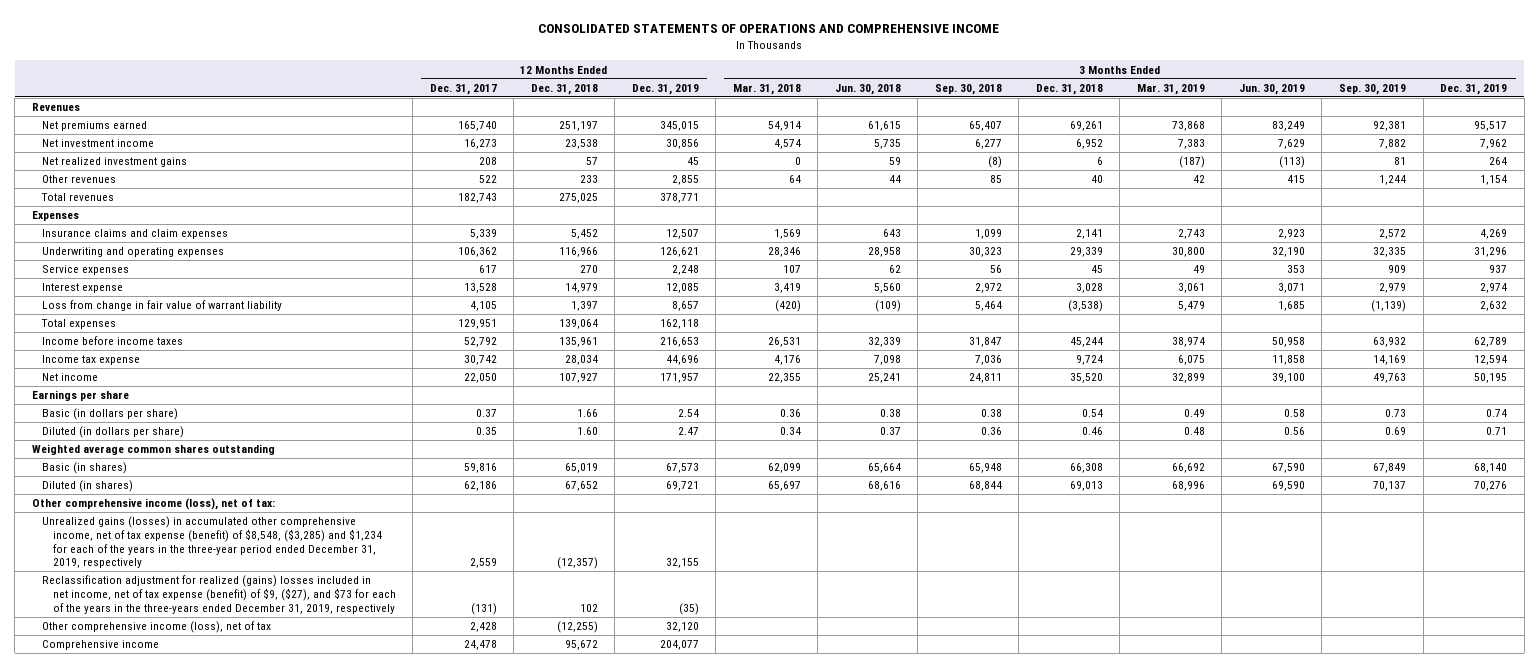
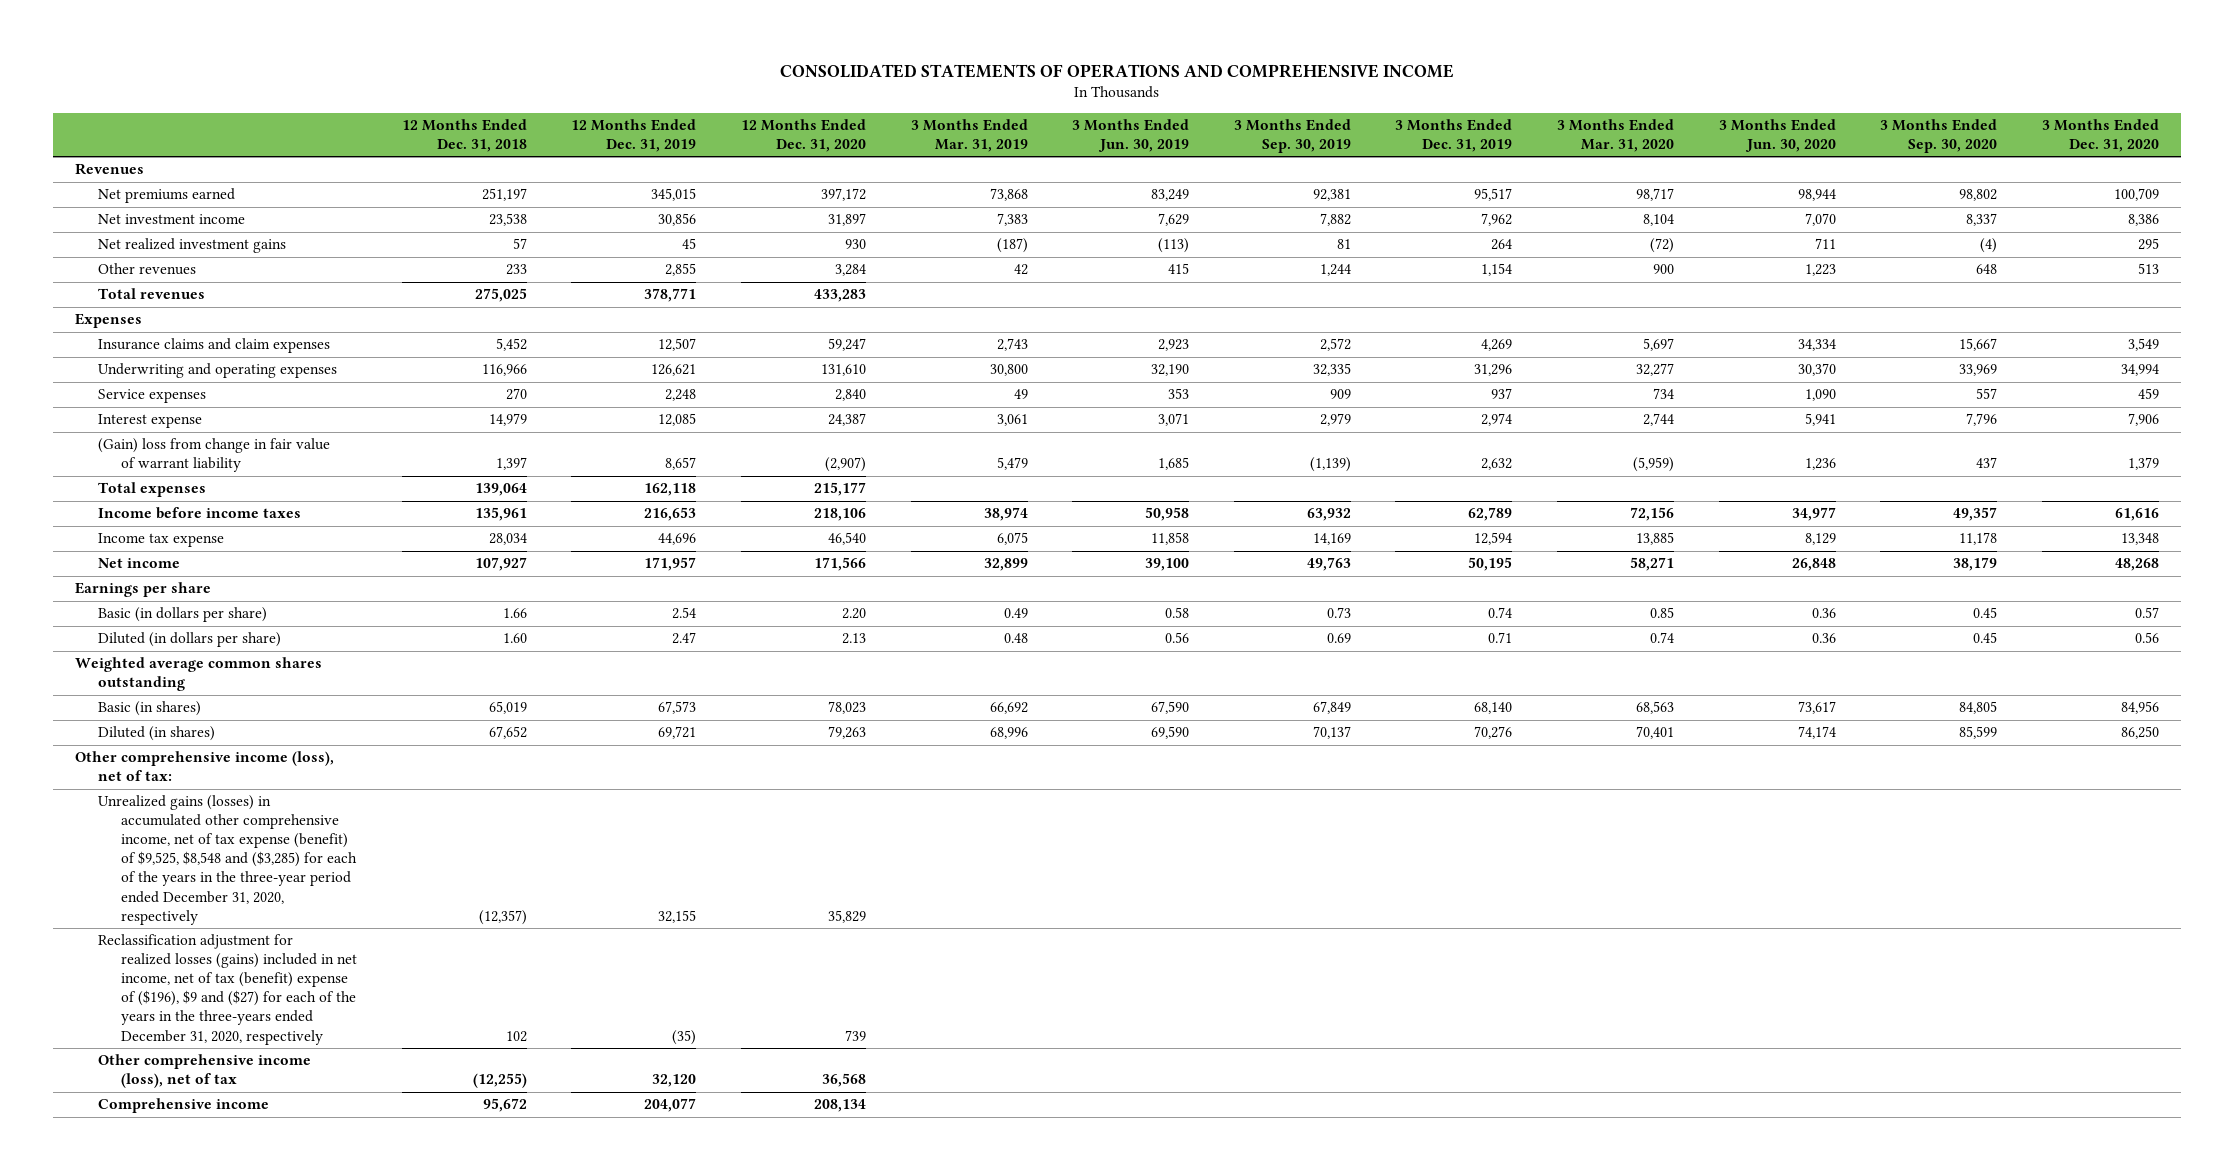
[429,83,497,95] Dec. 31, 2017 -> none
[732,83,801,95] Mar. 31, 2018 -> none
[834,83,901,95] Jun. 30, 2018 -> none
[934,83,1002,95] Sep. 30, 2018 -> none
[1035,83,1103,95] Dec. 31, 2018 -> none
none -> [741,118,867,152] 12 Months Ended Dec. 31, 2020
none -> [1557,118,1675,152] 3 Months Ended Mar. 31, 2020
none -> [1718,118,1836,152] 3 Months Ended Jun. 30, 2020
none -> [1880,118,1998,153] 3 Months Ended Sep. 30, 2020
none -> [2041,118,2159,152] 3 Months Ended Dec. 31, 2020
[42,300,283,312] Loss from change in fair value of warrant liability -> [98,438,331,473] (Gain) loss from change in fair value of warrant liability
[42,516,382,569] Unrealized gains (losses) in accumulated other comprehensive income, net of tax expense (benefit) of $8,548, ($3,285) and $1,234 for each of the years in the three-year period ended December 31, 2019, respectively -> [98,795,358,925] Unrealized gains (losses) in accumulated other comprehensive income, net of tax expense (benefit) of $9,525, $8,548 and ($3,285) for each of the years in the three-year period ended December 31, 2020, respectively
[42,575,396,614] Reclassification adjustment for realized (gains) losses included in net income, net of tax expense (benefit) of $9, ($27), and $73 for each of the years in the three-years ended December 31, 2019, respectively -> [98,934,358,1045] Reclassification adjustment for realized losses (gains) included in net income, net of tax (benefit) expense of ($196), $9 and ($27) for each of the years in the three-years ended December 31, 2020, respectively

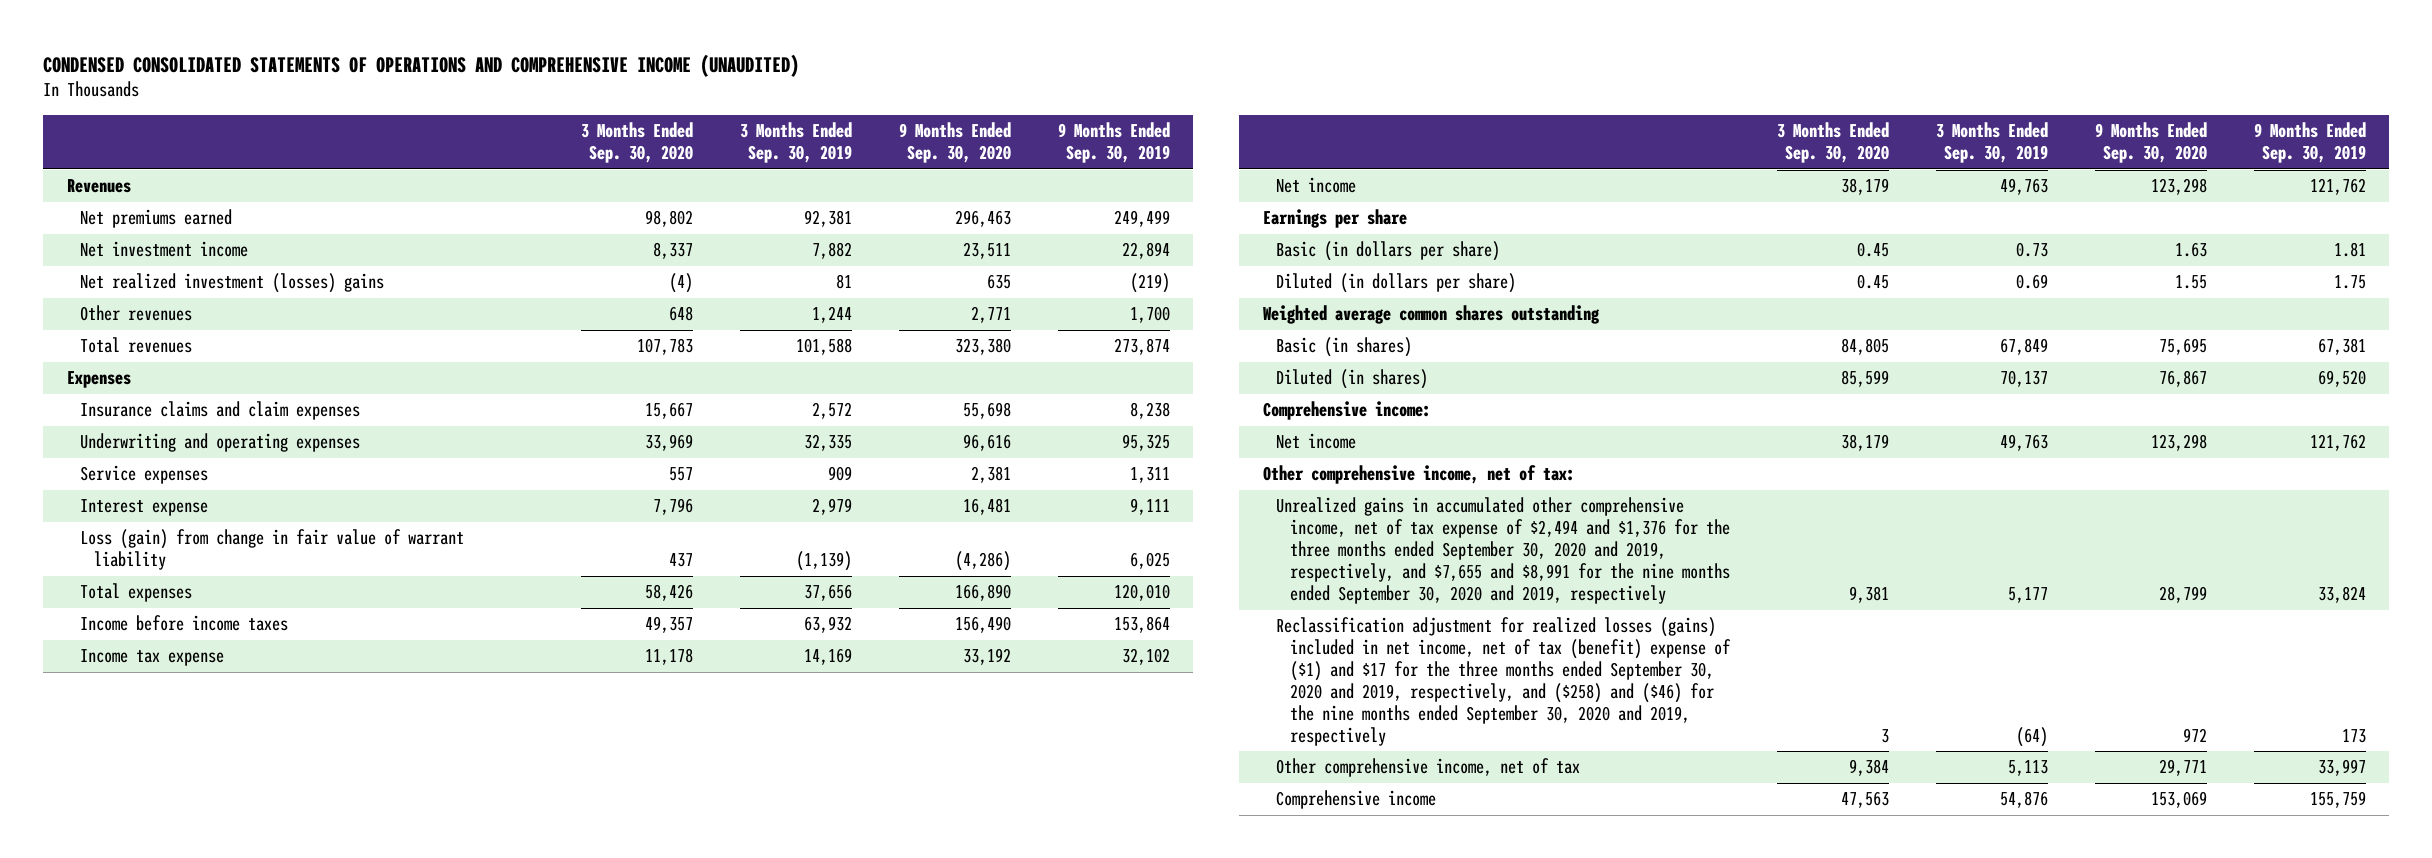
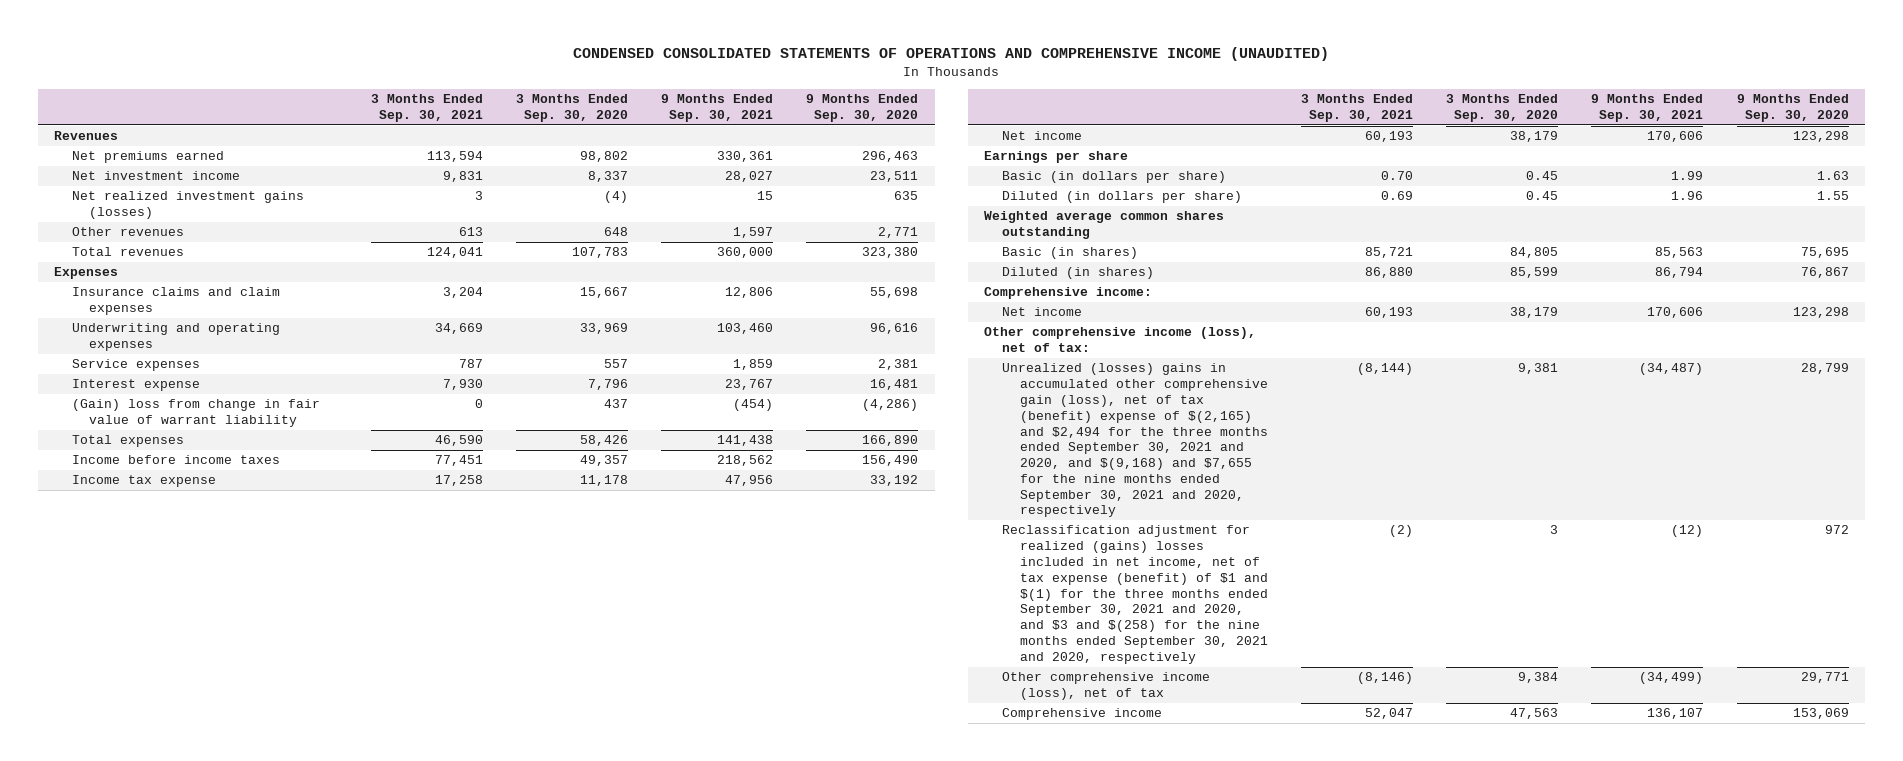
[739,122,852,164] 3 Months Ended Sep. 30, 2019 -> none
[1057,122,1170,164] 9 Months Ended Sep. 30, 2019 -> none
none -> [370,94,483,123] 3 Months Ended Sep. 30, 2021
none -> [661,94,774,123] 9 Months Ended Sep. 30, 2021
[80,273,385,294] Net realized investment (losses) gains -> [71,191,304,220] Net realized investment gains (losses)
[80,529,465,571] Loss (gain) from change in fair value of warrant liability -> [71,399,320,428] (Gain) loss from change in fair value of warrant liability
[1262,465,1575,485] Other comprehensive income, net of tax: -> [984,327,1257,353] Other comprehensive income (loss), net of tax:
[1276,497,1730,605] Unrealized gains in accumulated other comprehensive income, net of tax expense of $2,494 and $1,376 for the three months ended September 30, 2020 and 2019, respectively, and $7,655 and $8,991 for the nine months ended September 30, 2020 and 2019, respectively -> [1002,363,1268,518] Unrealized (losses) gains in accumulated other comprehensive gain (loss), net of tax (benefit) expense of $(2,165) and $2,494 for the three months ended September 30, 2021 and 2020, and $(9,168) and $7,655 for the nine months ended September 30, 2021 and 2020, respectively
[1276,617,1731,746] Reclassification adjustment for realized losses (gains) included in net income, net of tax (benefit) expense of ($1) and $17 for the three months ended September 30, 2020 and 2019, respectively, and ($258) and ($46) for the nine months ended September 30, 2020 and 2019, respectively -> [1002,525,1268,664] Reclassification adjustment for realized (gains) losses included in net income, net of tax expense (benefit) of $1 and $(1) for the three months ended September 30, 2021 and 2020, and $3 and $(258) for the nine months ended September 30, 2021 and 2020, respectively
[1276,758,1581,778] Other comprehensive income, net of tax -> [1002,672,1211,701] Other comprehensive income (loss), net of tax

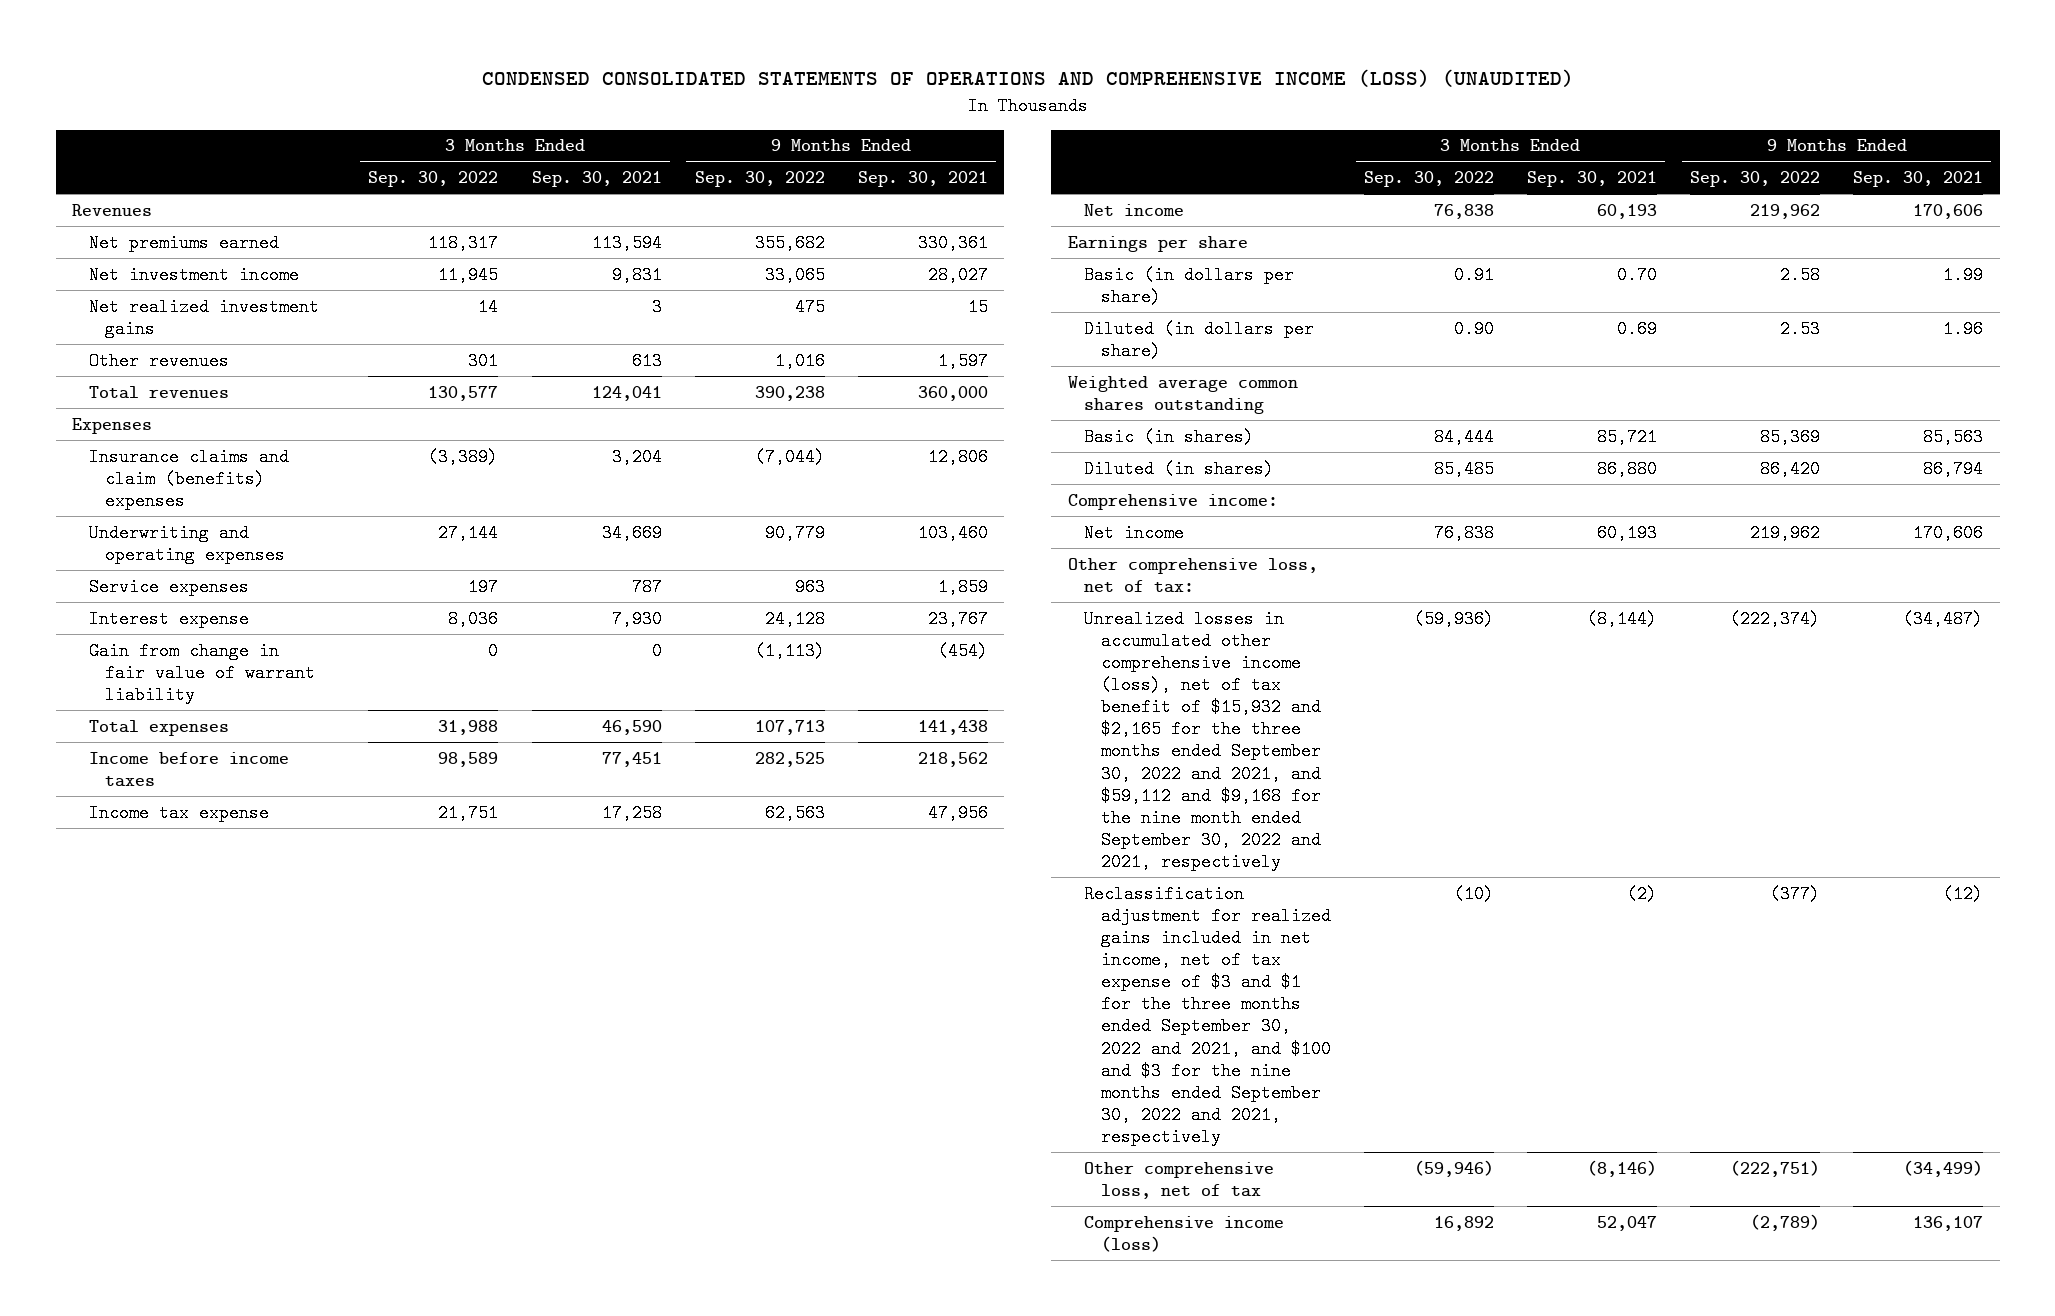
[573,46,1330,61] CONDENSED CONSOLIDATED STATEMENTS OF OPERATIONS AND COMPREHENSIVE INCOME (UNAUDITED) -> [481,69,1574,88] CONDENSED CONSOLIDATED STATEMENTS OF OPERATIONS AND COMPREHENSIVE INCOME (LOSS) (UNAUDITED)
[515,94,628,123] 3 Months Ended Sep. 30, 2020 -> none
[806,94,919,123] 9 Months Ended Sep. 30, 2020 -> none
none -> [368,171,499,188] Sep. 30, 2022
none -> [694,171,825,188] Sep. 30, 2022
[71,191,304,220] Net realized investment gains (losses) -> [88,297,319,338] Net realized investment gains
[71,287,280,316] Insurance claims and claim expenses -> [88,447,289,510] Insurance claims and claim (benefits) expenses
[71,399,320,428] (Gain) loss from change in fair value of warrant liability -> [88,641,316,704] Gain from change in fair value of warrant liability
[984,327,1257,353] Other comprehensive income (loss), net of tax: -> [1067,557,1318,593] Other comprehensive loss, net of tax:
[1002,363,1268,518] Unrealized (losses) gains in accumulated other comprehensive gain (loss), net of tax (benefit) expense of $(2,165) and $2,494 for the three months ended September 30, 2021 and 2020, and $(9,168) and $7,655 for the nine months ended September 30, 2021 and 2020, respectively -> [1084,609,1321,872] Unrealized losses in accumulated other comprehensive income (loss), net of tax benefit of $15,932 and $2,165 for the three months ended September 30, 2022 and 2021, and $59,112 and $9,168 for the nine month ended September 30, 2022 and 2021, respectively
[1002,525,1268,664] Reclassification adjustment for realized (gains) losses included in net income, net of tax expense (benefit) of $1 and $(1) for the three months ended September 30, 2021 and 2020, and $3 and $(258) for the nine months ended September 30, 2021 and 2020, respectively -> [1084,884,1331,1147] Reclassification adjustment for realized gains included in net income, net of tax expense of $3 and $1 for the three months ended September 30, 2022 and 2021, and $100 and $3 for the nine months ended September 30, 2022 and 2021, respectively
[1002,672,1211,701] Other comprehensive income (loss), net of tax -> [1084,1161,1275,1199] Other comprehensive loss, net of tax
[1002,708,1163,721] Comprehensive income -> [1084,1215,1285,1252] Comprehensive income (loss)

